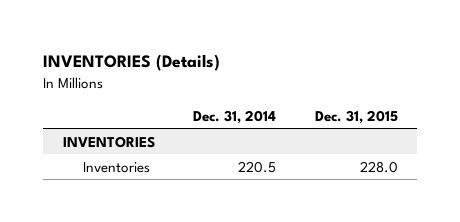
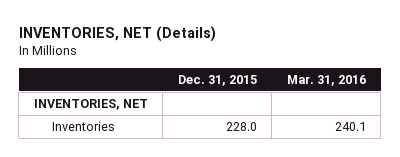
[43,54,221,72] INVENTORIES (Details) -> [18,26,216,43] INVENTORIES, NET (Details)
[193,109,277,124] Dec. 31, 2014 -> none
none -> [286,74,366,86] Mar. 31, 2016
[62,135,155,148] INVENTORIES -> [33,98,148,110] INVENTORIES, NET

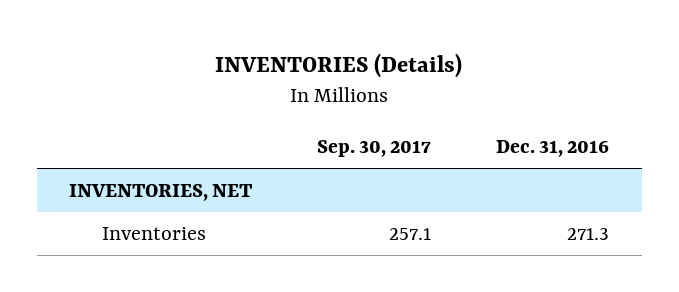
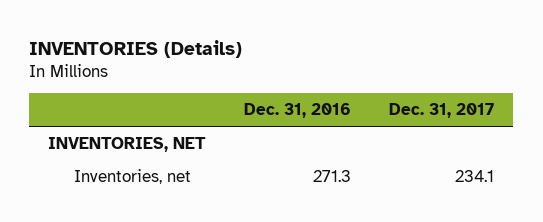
[317,140,432,158] Sep. 30, 2017 -> none
none -> [389,103,495,119] Dec. 31, 2017
[101,227,206,241] Inventories -> [74,169,192,185] Inventories, net

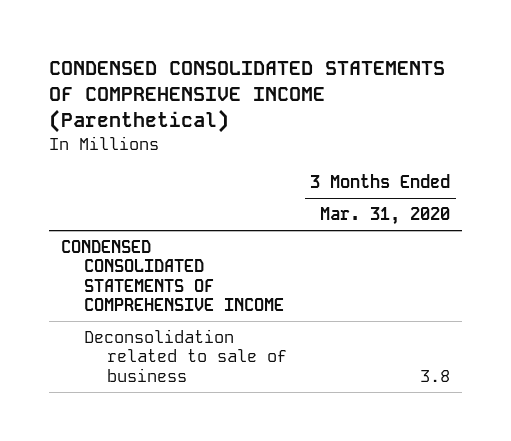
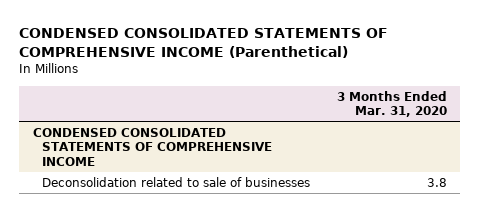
[83,328,287,382] Deconsolidation related to sale of business -> [41,176,310,187] Deconsolidation related to sale of businesses

